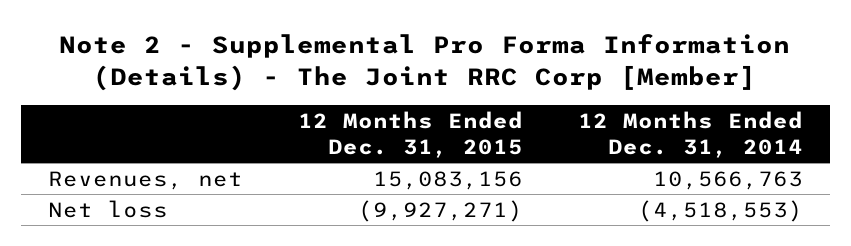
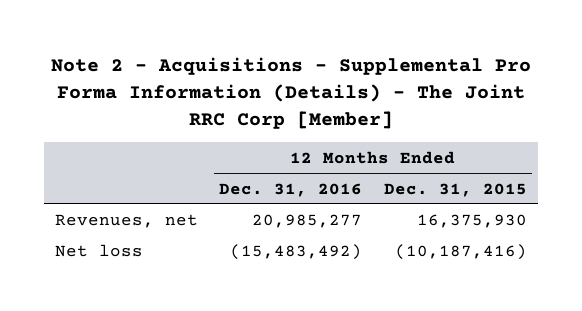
[59,33,791,91] Note 2 - Supplemental Pro Forma Information (Details) - The Joint RRC Corp [Member] -> [50,57,531,130] Note 2 - Acquisitions - Supplemental Pro Forma Information (Details) - The Joint RRC Corp [Member]
[577,110,803,158] 12 Months Ended Dec. 31, 2014 -> none
none -> [219,182,363,197] Dec. 31, 2016
[372,170,523,190] 15,083,156 -> [416,214,527,229] 16,375,930
[357,199,523,222] (9,927,271) -> [394,244,527,261] (10,187,416)

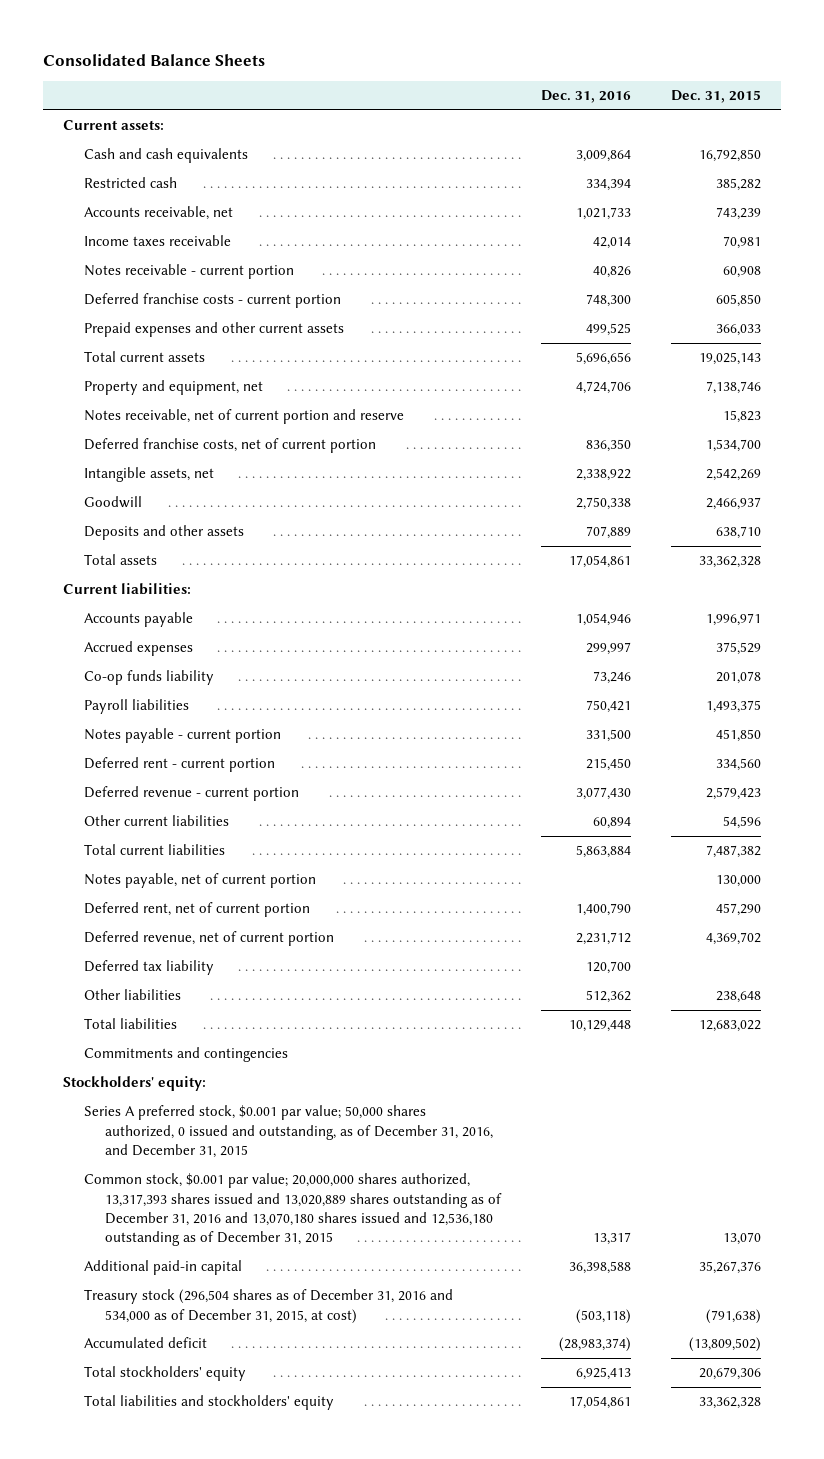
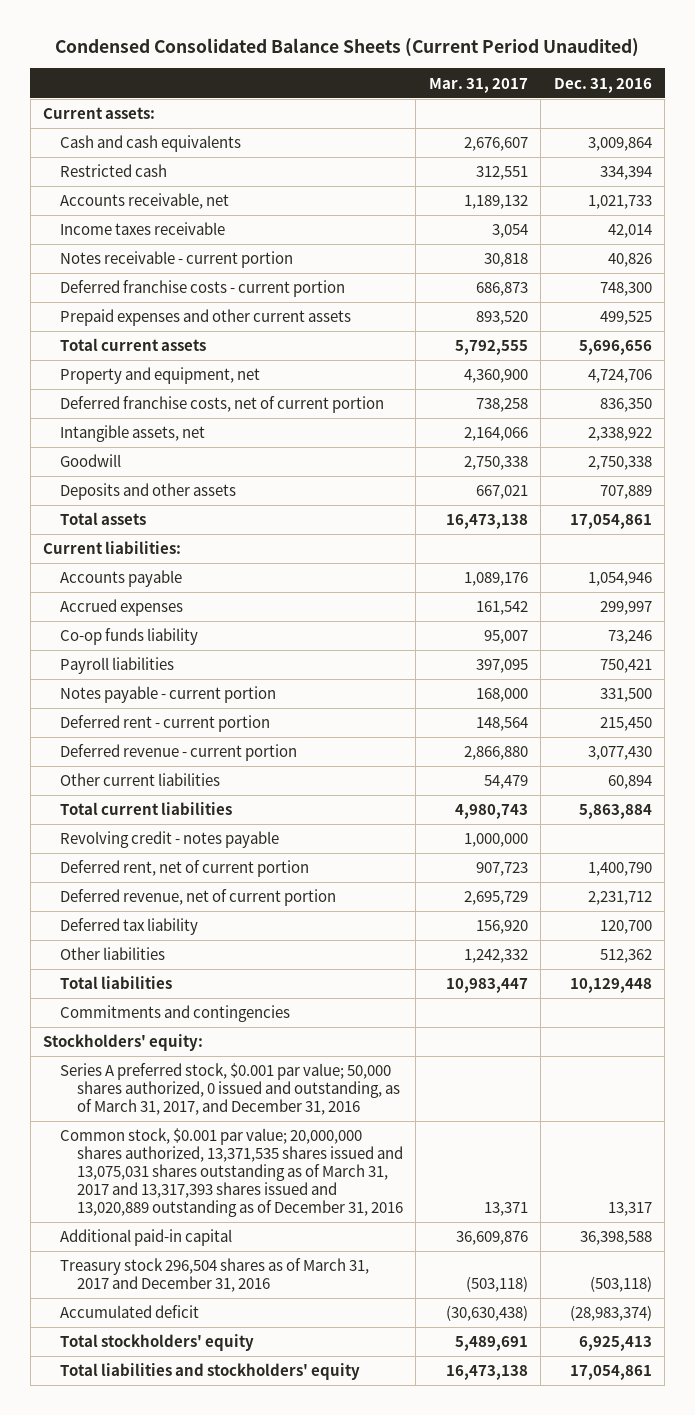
[43,54,266,67] Consolidated Balance Sheets -> [55,38,640,58] Condensed Consolidated Balance Sheets (Current Period Unaudited)
[671,90,762,104] Dec. 31, 2015 -> none
none -> [428,77,528,93] Mar. 31, 2017
[84,409,405,425] Notes receivable, net of current portion and reserve -> none
[84,873,317,889] Notes payable, net of current portion -> [59,831,279,849] Revolving credit - notes payable
[84,1105,494,1158] Series A preferred stock, $0.001 par value; 50,000 shares authorized, 0 issued and outstanding, as of December 31, 2016, and December 31, 2015 -> [59,1063,400,1116] Series A preferred stock, $0.001 par value; 50,000 shares authorized, 0 issued and outstanding, as of March 31, 2017, and December 31, 2016
[84,1173,503,1247] Common stock, $0.001 par value; 20,000,000 shares authorized, 13,317,393 shares issued and 13,020,889 shares outstanding as of December 31, 2016 and 13,070,180 shares issued and 12,536,180 outstanding as of December 31, 2015 -> [59,1128,403,1218] Common stock, $0.001 par value; 20,000,000 shares authorized, 13,371,535 shares issued and 13,075,031 shares outstanding as of March 31, 2017 and 13,317,393 shares issued and 13,020,889 outstanding as of December 31, 2016
[84,1289,454,1324] Treasury stock (296,504 shares as of December 31, 2016 and 534,000 as of December 31, 2015, at cost) -> [59,1258,369,1293] Treasury stock 296,504 shares as of March 31, 2017 and December 31, 2016

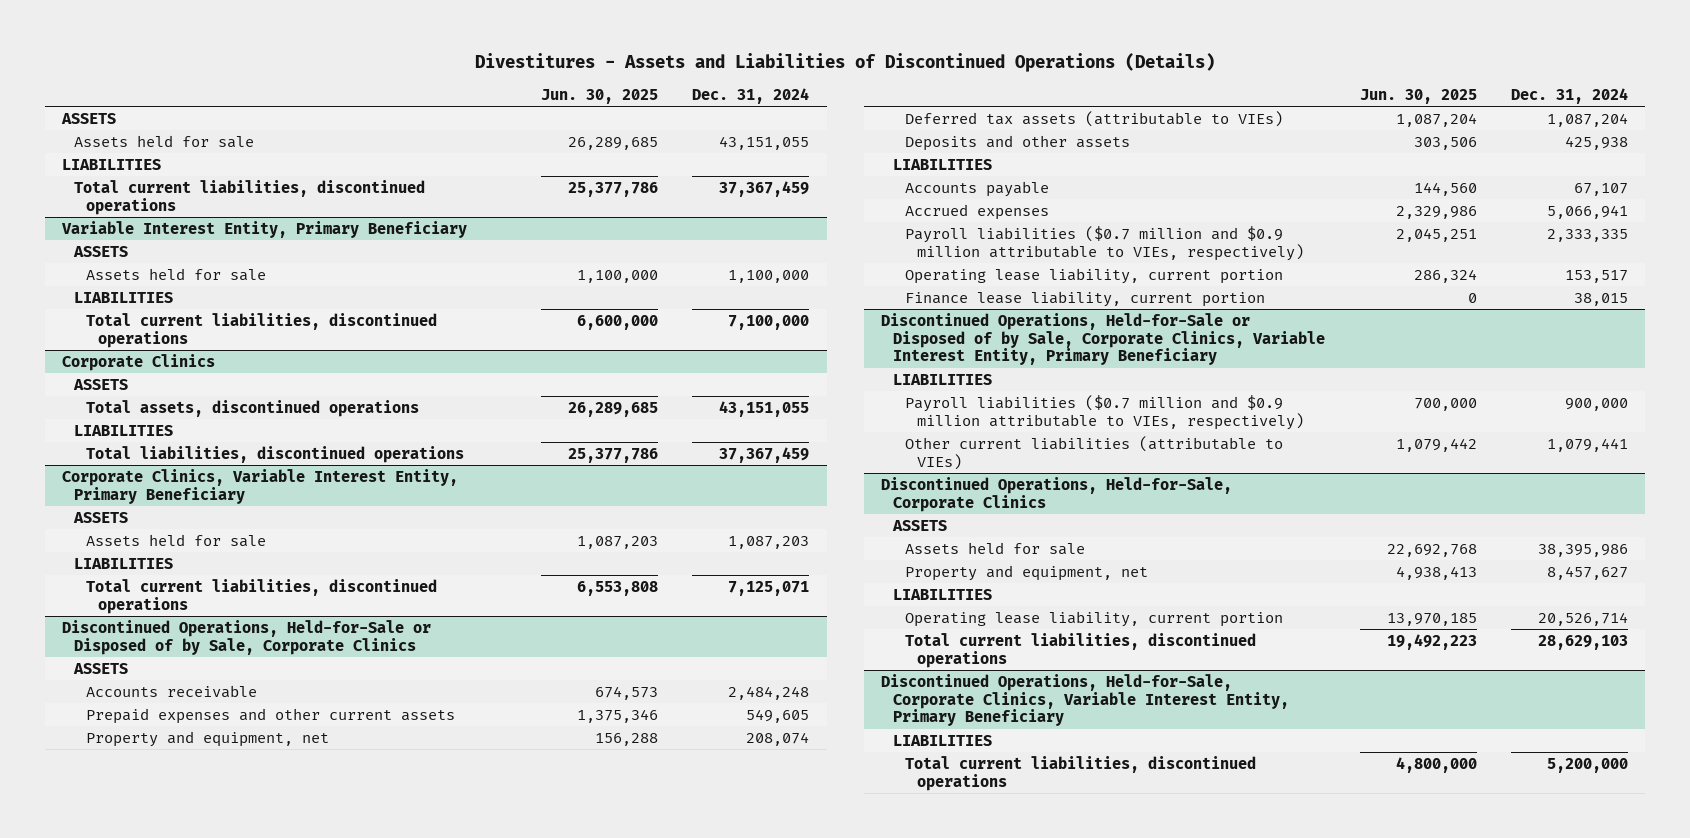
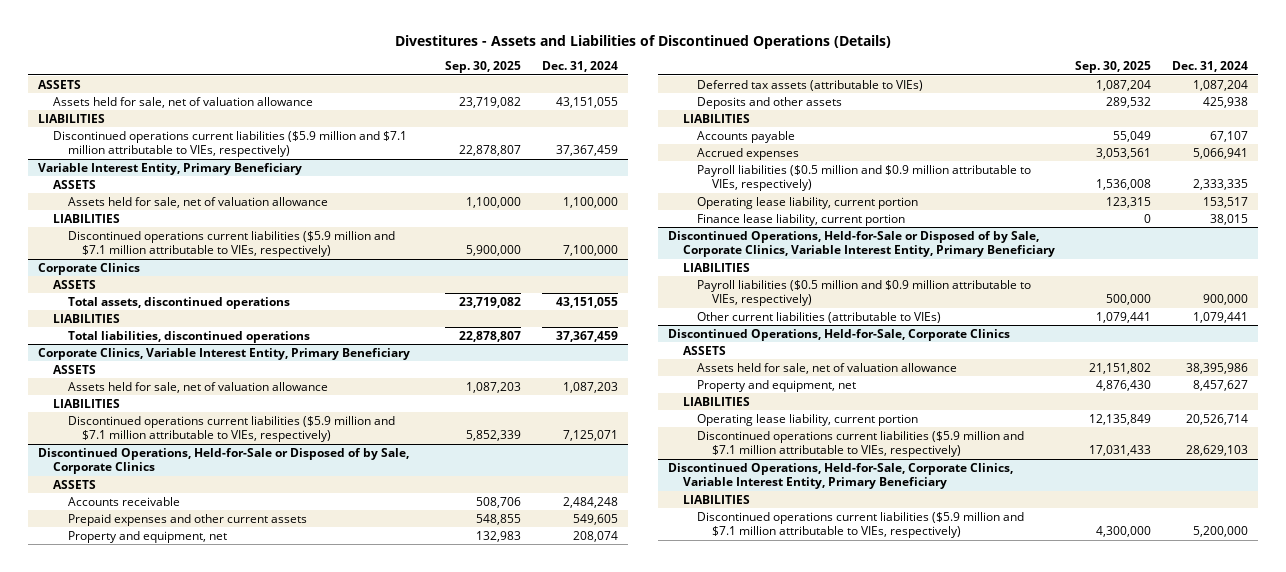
[540,88,658,104] Jun. 30, 2025 -> none
none -> [445,61,522,74] Sep. 30, 2025
[74,134,255,148] Assets held for sale -> [52,96,313,108] Assets held for sale, net of valuation allowance
[74,179,426,215] Total current liabilities, discontinued operations -> [52,130,407,158] Discontinued operations current liabilities ($5.9 million and $7.1 million attributable to VIEs, respectively)
[85,267,266,281] Assets held for sale -> [67,196,328,208] Assets held for sale, net of valuation allowance
[85,312,437,348] Total current liabilities, discontinued operations -> [67,230,395,258] Discontinued operations current liabilities ($5.9 million and $7.1 million attributable to VIEs, respectively)
[85,533,266,547] Assets held for sale -> [67,381,328,393] Assets held for sale, net of valuation allowance
[85,578,437,614] Total current liabilities, discontinued operations -> [67,415,395,443] Discontinued operations current liabilities ($5.9 million and $7.1 million attributable to VIEs, respectively)
[904,225,1304,261] Payroll liabilities ($0.7 million and $0.9 million attributable to VIEs, respectively) -> [697,164,1032,192] Payroll liabilities ($0.5 million and $0.9 million attributable to VIEs, respectively)
[904,394,1304,430] Payroll liabilities ($0.7 million and $0.9 million attributable to VIEs, respectively) -> [697,279,1032,307] Payroll liabilities ($0.5 million and $0.9 million attributable to VIEs, respectively)
[904,541,1085,555] Assets held for sale -> [697,362,958,374] Assets held for sale, net of valuation allowance
[904,632,1256,668] Total current liabilities, discontinued operations -> [697,430,1025,458] Discontinued operations current liabilities ($5.9 million and $7.1 million attributable to VIEs, respectively)
[904,755,1256,791] Total current liabilities, discontinued operations -> [697,511,1025,539] Discontinued operations current liabilities ($5.9 million and $7.1 million attributable to VIEs, respectively)

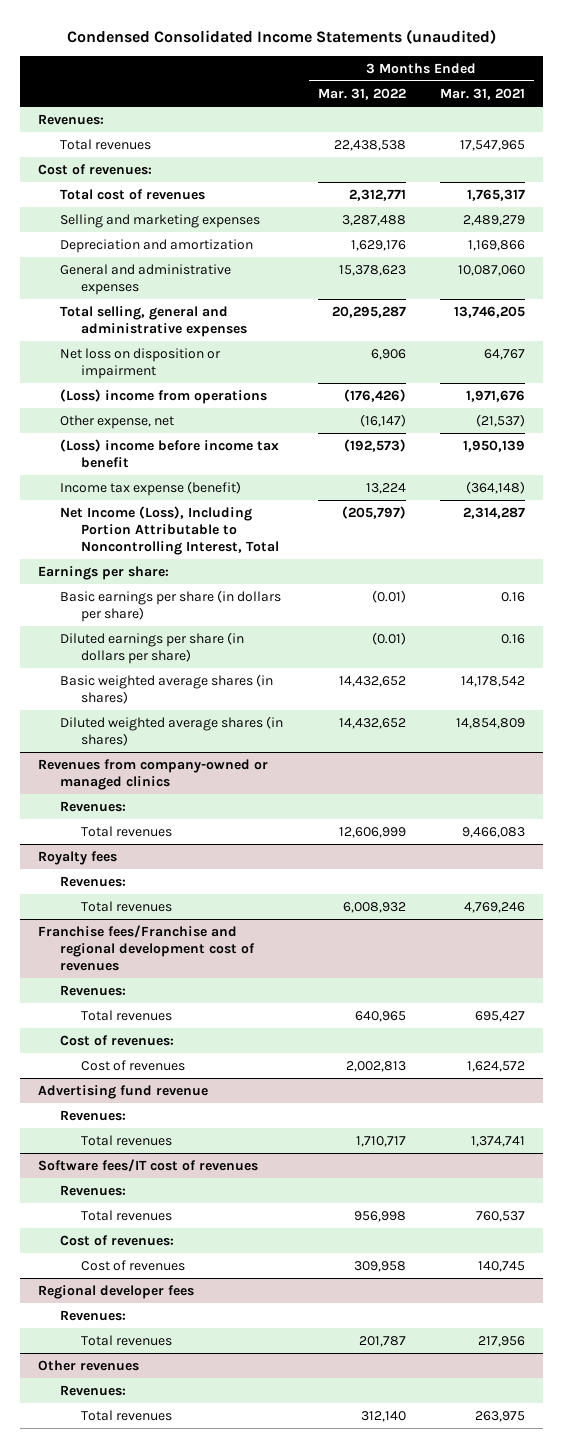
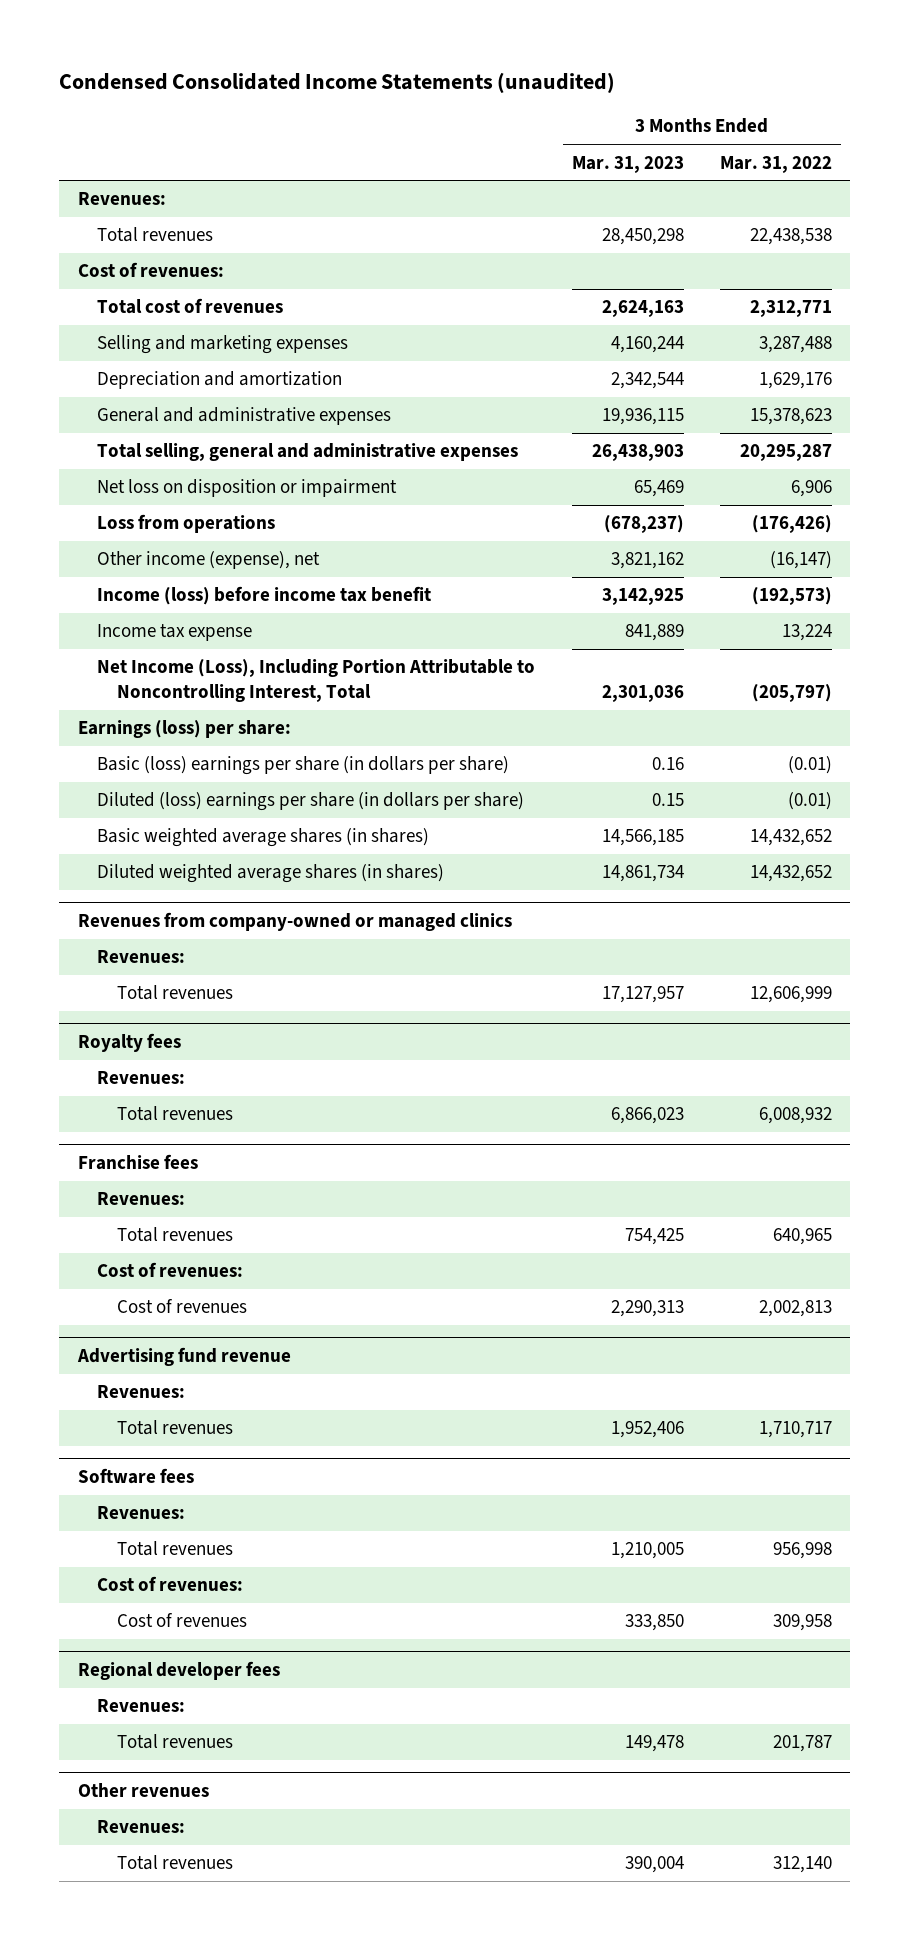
[440,87,526,100] Mar. 31, 2021 -> none
none -> [571,155,684,173] Mar. 31, 2023
[59,388,267,404] (Loss) income from operations -> [97,514,276,534] Loss from operations
[59,414,174,429] Other expense, net -> [97,551,321,570] Other income (expense), net
[59,438,279,468] (Loss) income before income tax benefit -> [97,586,432,606] Income (loss) before income tax benefit
[59,480,241,496] Income tax expense (benefit) -> [97,624,253,642] Income tax expense
[37,565,169,580] Earnings per share: -> [77,720,291,739] Earnings (loss) per share:
[59,589,281,622] Basic earnings per share (in dollars per share) -> [97,756,510,776] Basic (loss) earnings per share (in dollars per share)
[59,631,244,664] Diluted earnings per share (in dollars per share) -> [97,792,525,812] Diluted (loss) earnings per share (in dollars per share)
[37,924,255,971] Franchise fees/Franchise and regional development cost of revenues -> [77,1153,198,1170] Franchise fees
[37,1158,258,1172] Software fees/IT cost of revenues -> [77,1467,194,1484] Software fees

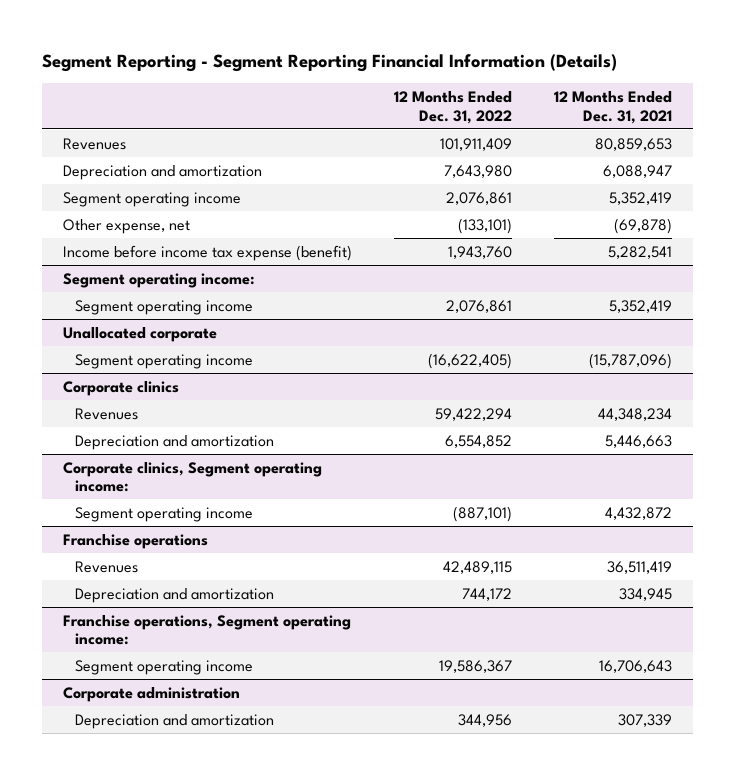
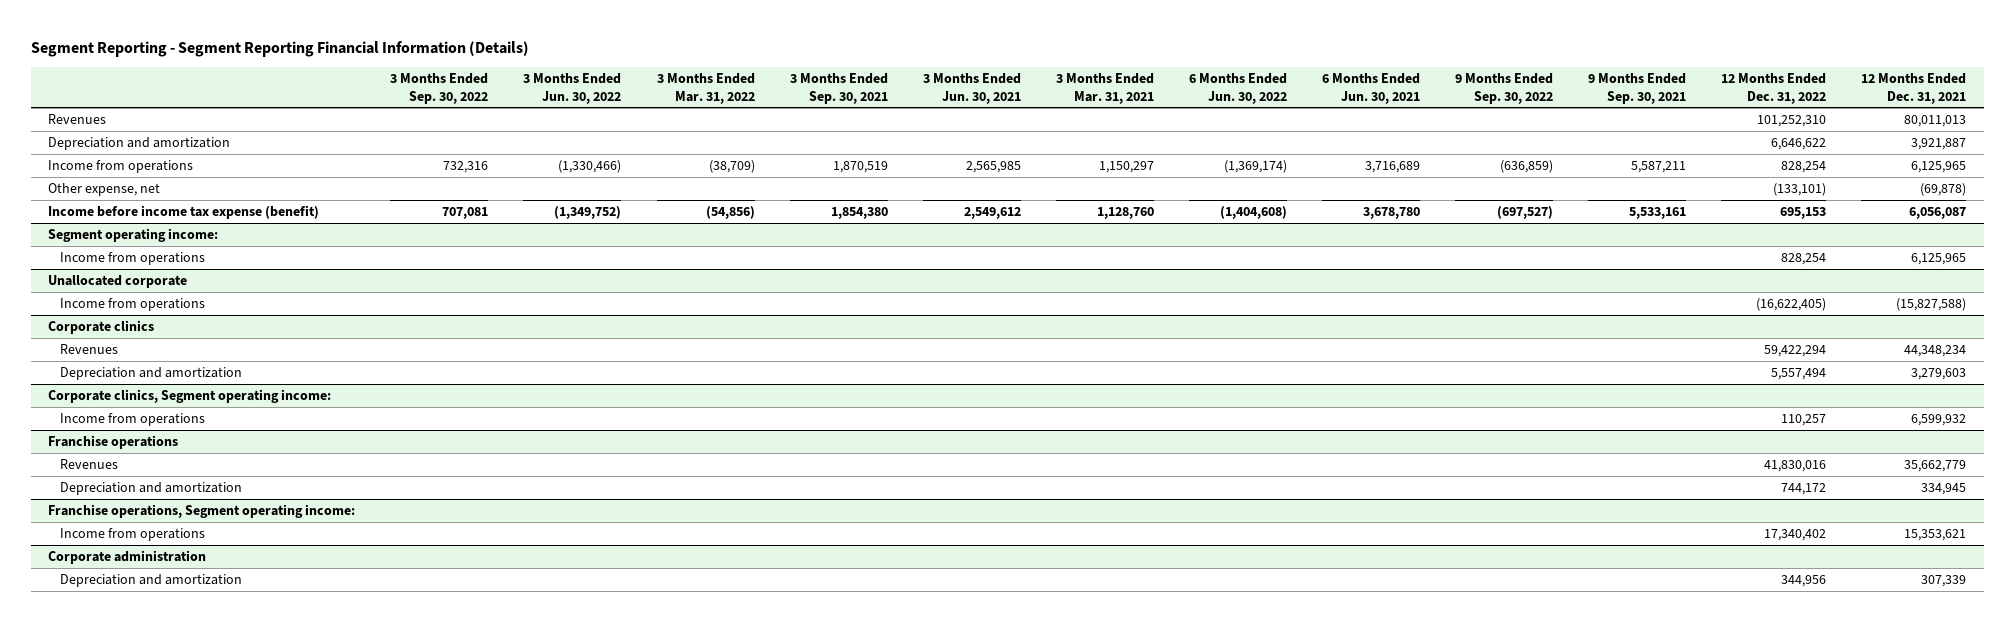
none -> [390,72,489,104] 3 Months Ended Sep. 30, 2022
none -> [523,72,622,104] 3 Months Ended Jun. 30, 2022
none -> [656,72,755,104] 3 Months Ended Mar. 31, 2022
none -> [789,72,888,104] 3 Months Ended Sep. 30, 2021
none -> [922,72,1021,104] 3 Months Ended Jun. 30, 2021
none -> [1055,72,1154,104] 3 Months Ended Mar. 31, 2021
none -> [1188,72,1287,104] 6 Months Ended Jun. 30, 2022
none -> [1321,72,1420,104] 6 Months Ended Jun. 30, 2021
none -> [1454,72,1553,104] 9 Months Ended Sep. 30, 2022
none -> [1588,72,1687,104] 9 Months Ended Sep. 30, 2021
[440,137,513,151] 101,911,409 -> [1757,115,1827,128] 101,252,310
[594,137,672,151] 80,859,653 -> [1904,115,1967,128] 80,011,013
[444,164,513,178] 7,643,980 -> [1771,138,1827,151] 6,646,622
[602,164,672,178] 6,088,947 -> [1911,138,1967,151] 3,921,887
[63,191,242,207] Segment operating income -> [48,160,194,174] Income from operations
[446,191,513,205] 2,076,861 -> [1781,161,1827,174] 828,254
[608,191,672,205] 5,352,419 -> [1911,161,1967,174] 6,125,965
[448,245,513,259] 1,943,760 -> [1780,207,1827,220] 695,153
[607,245,672,259] 5,282,541 -> [1909,207,1967,220] 6,056,087
[75,299,254,315] Segment operating income -> [60,252,206,266] Income from operations
[446,299,513,313] 2,076,861 -> [1781,253,1827,266] 828,254
[608,299,672,313] 5,352,419 -> [1911,253,1967,266] 6,125,965
[75,353,254,369] Segment operating income -> [60,298,206,312] Income from operations
[588,352,672,369] (15,787,096) -> [1896,298,1967,312] (15,827,588)
[445,434,513,448] 6,554,852 -> [1771,368,1827,381] 5,557,494
[604,434,672,448] 5,446,663 -> [1911,368,1967,381] 3,279,603
[75,506,254,522] Segment operating income -> [60,413,206,427] Income from operations
[453,505,513,522] (887,101) -> [1781,414,1827,427] 110,257
[604,506,672,520] 4,432,872 -> [1911,414,1967,427] 6,599,932
[443,560,513,574] 42,489,115 -> [1764,460,1827,473] 41,830,016
[606,560,672,574] 36,511,419 -> [1904,460,1967,473] 35,662,779
[75,659,254,675] Segment operating income -> [60,528,206,542] Income from operations
[439,659,513,673] 19,586,367 -> [1764,529,1827,542] 17,340,402
[598,659,672,673] 16,706,643 -> [1904,529,1967,542] 15,353,621

